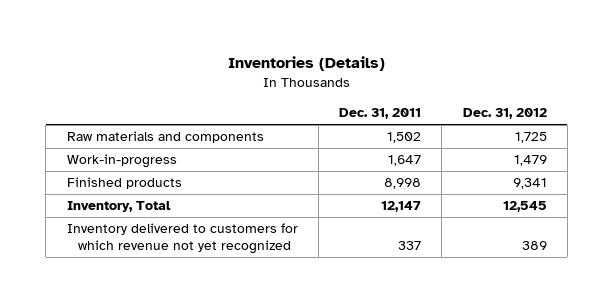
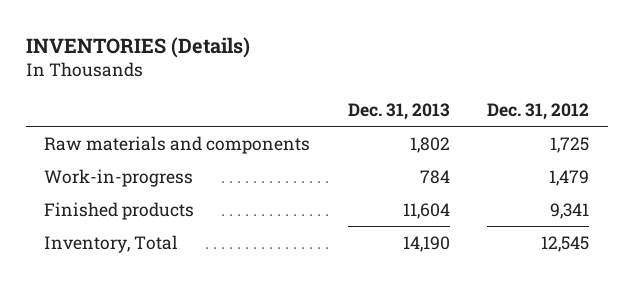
[227,55,385,71] Inventories (Details) -> [25,36,250,58] INVENTORIES (Details)
[339,108,422,120] Dec. 31, 2011 -> none
none -> [347,103,450,121] Dec. 31, 2013
[66,223,298,255] Inventory delivered to customers for which revenue not yet recognized -> none

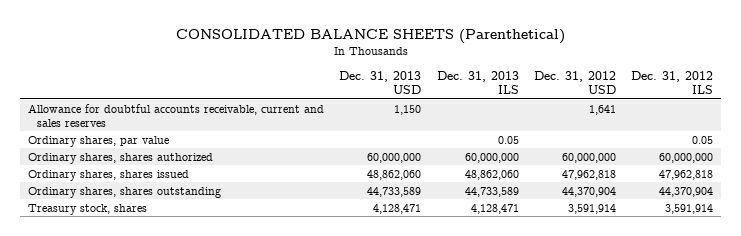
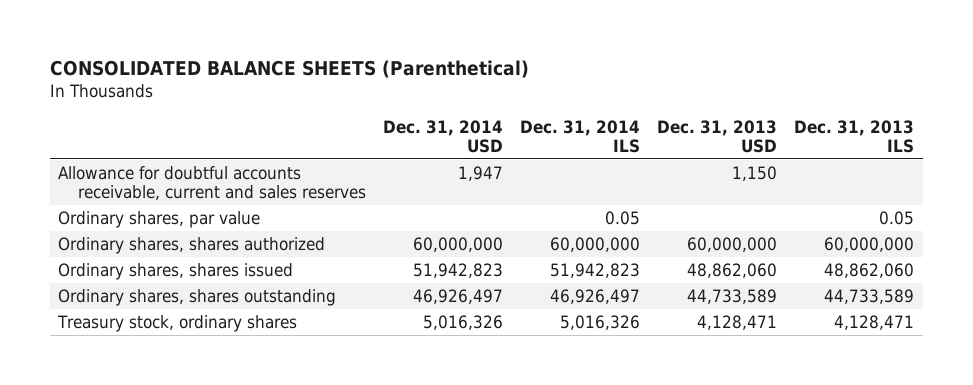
[534,71,617,95] Dec. 31, 2012 USD -> none
[631,71,714,95] Dec. 31, 2012 ILS -> none
none -> [383,119,504,153] Dec. 31, 2014 USD
none -> [520,119,641,153] Dec. 31, 2014 ILS
[27,203,147,215] Treasury stock, shares -> [57,315,298,333] Treasury stock, ordinary shares

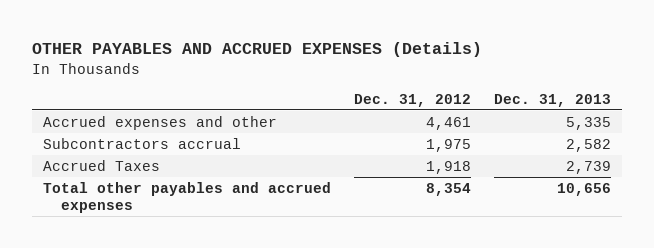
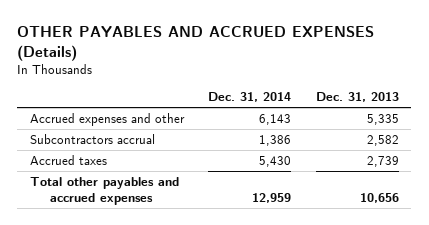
[354,93,472,107] Dec. 31, 2012 -> none
none -> [208,92,292,103] Dec. 31, 2014
[43,159,161,171] Accrued Taxes -> [29,154,107,165] Accrued taxes

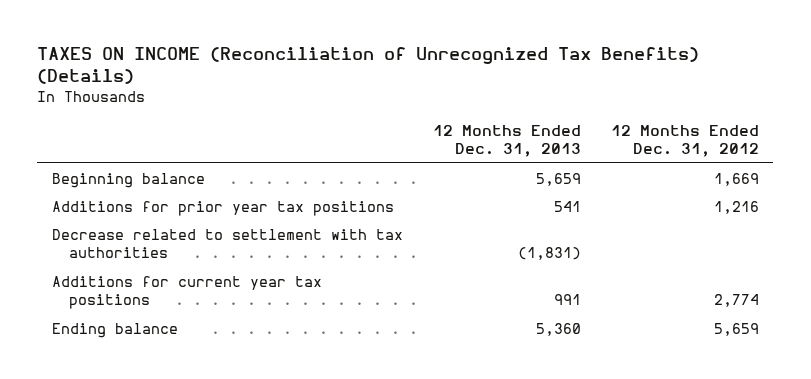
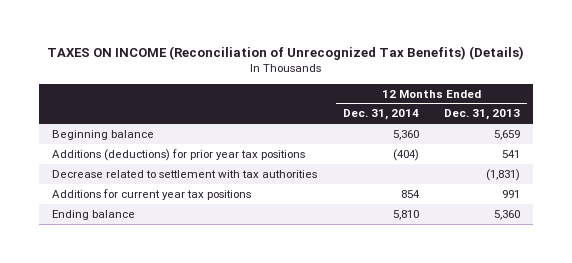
[610,124,759,158] 12 Months Ended Dec. 31, 2012 -> none
none -> [342,109,419,121] Dec. 31, 2014
[52,200,395,216] Additions for prior year tax positions -> [51,148,305,161] Additions (deductions) for prior year tax positions

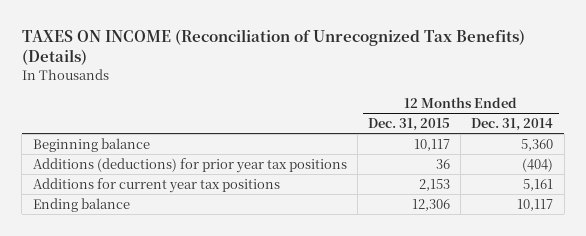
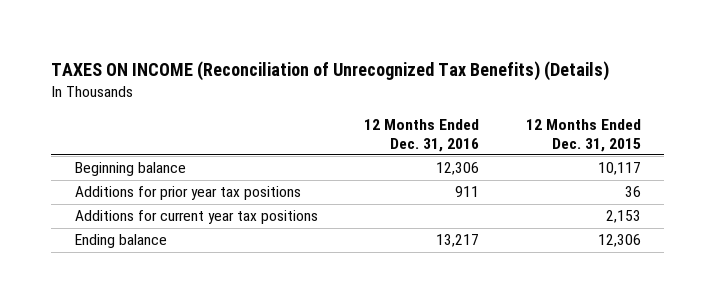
[471,117,554,131] Dec. 31, 2014 -> none
none -> [364,118,480,152] 12 Months Ended Dec. 31, 2016
[32,157,347,173] Additions (deductions) for prior year tax positions -> [74,186,301,201] Additions for prior year tax positions

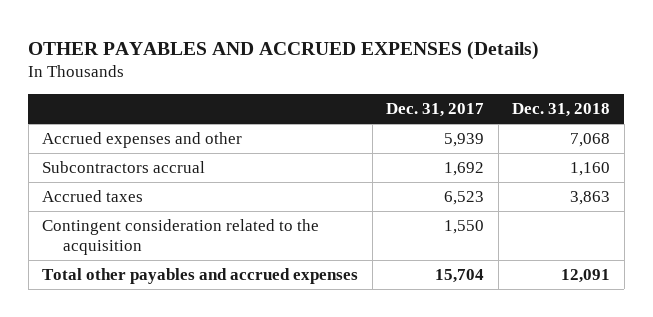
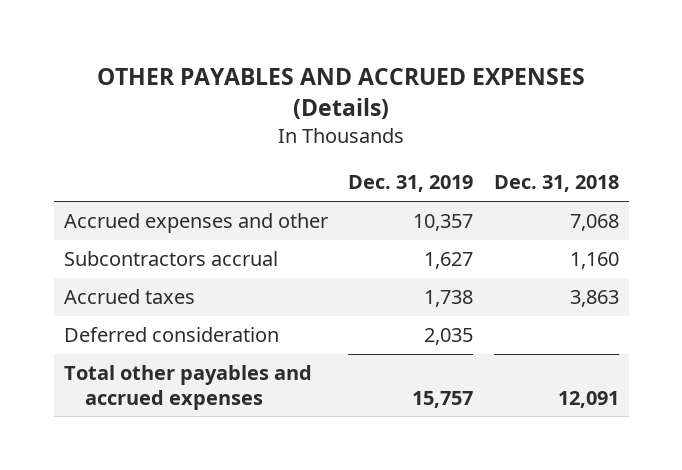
[386,103,485,118] Dec. 31, 2017 -> none
none -> [348,175,474,193] Dec. 31, 2019
[42,219,320,255] Contingent consideration related to the acquisition -> [63,327,279,343] Deferred consideration

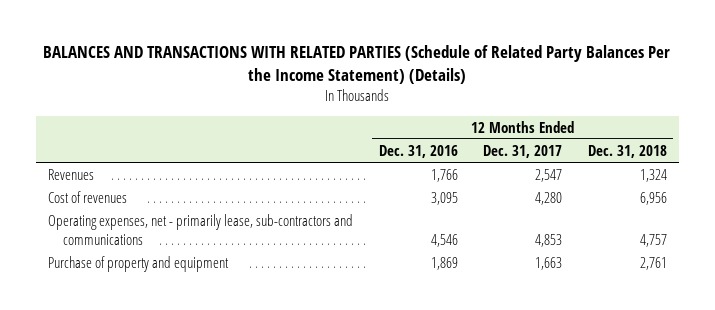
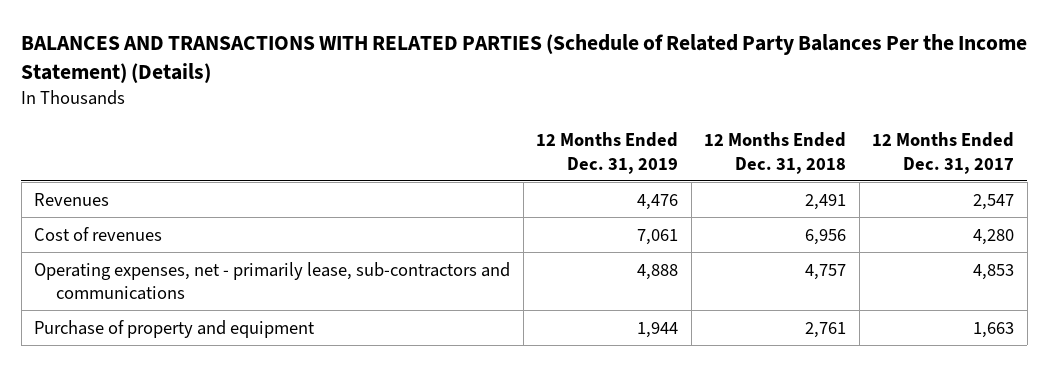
[378,144,458,158] Dec. 31, 2016 -> none
none -> [536,132,679,174] 12 Months Ended Dec. 31, 2019
[639,168,667,182] 1,324 -> [805,193,847,210] 2,491

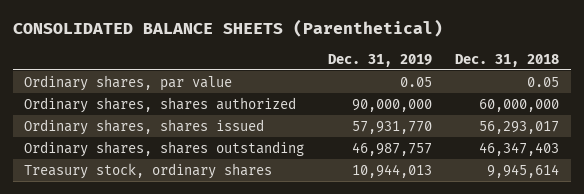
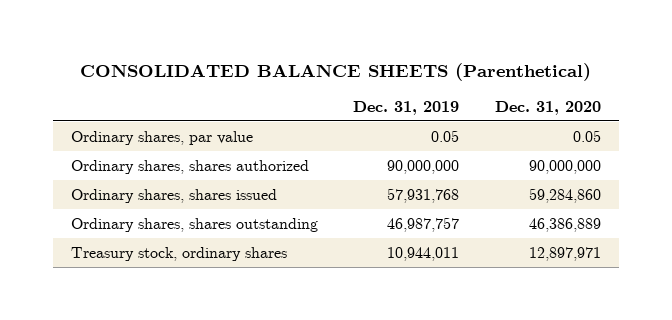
[455,53,560,67] Dec. 31, 2018 -> none
none -> [495,100,602,115] Dec. 31, 2020
[351,120,432,134] 57,931,770 -> [387,187,460,203] 57,931,768
[351,163,432,178] 10,944,013 -> [387,246,460,261] 10,944,011

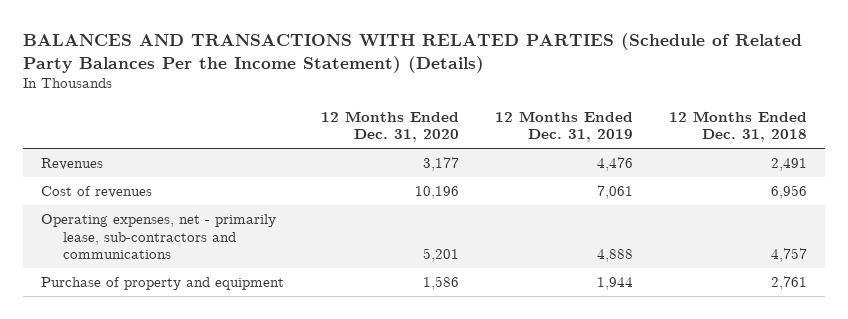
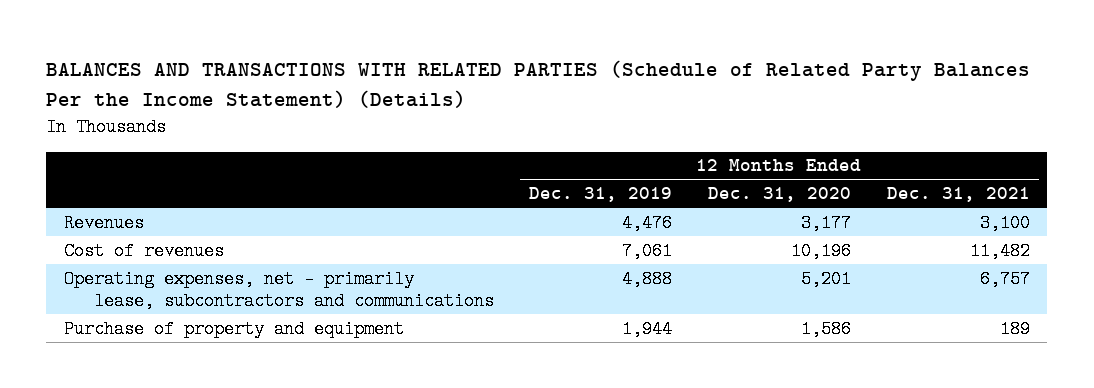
[668,110,807,143] 12 Months Ended Dec. 31, 2018 -> none
none -> [886,187,1030,203] Dec. 31, 2021
[41,214,277,260] Operating expenses, net - primarily lease, sub-contractors and communications -> [63,269,494,311] Operating expenses, net - primarily lease, subcontractors and communications

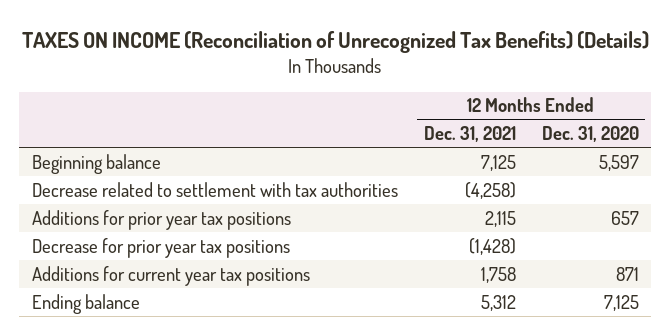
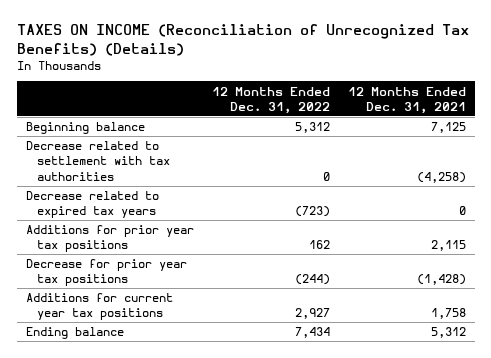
[541,126,639,143] Dec. 31, 2020 -> none
none -> [211,86,330,114] 12 Months Ended Dec. 31, 2022
none -> [25,191,159,219] Decrease related to expired tax years

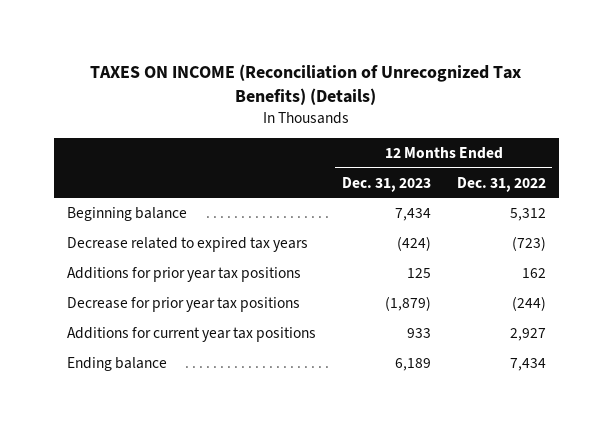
[347,86,466,114] 12 Months Ended Dec. 31, 2021 -> none
none -> [341,176,431,192] Dec. 31, 2023
[25,141,170,181] Decrease related to settlement with tax authorities -> none

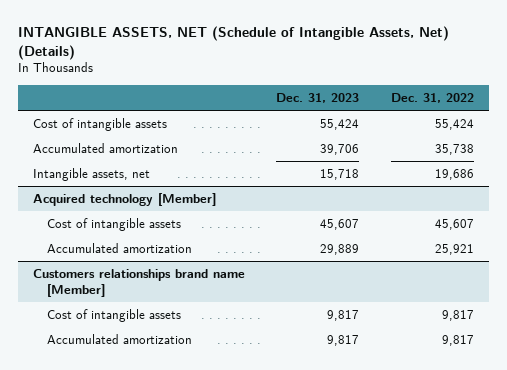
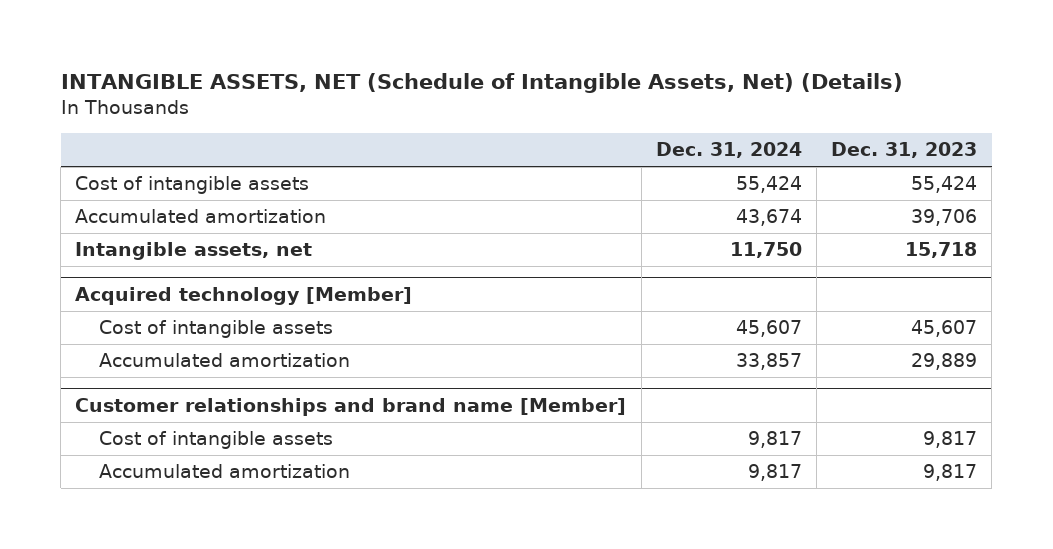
[390,92,474,103] Dec. 31, 2022 -> none
none -> [655,142,802,159] Dec. 31, 2024
[33,269,246,298] Customers relationships brand name [Member] -> [75,397,627,416] Customer relationships and brand name [Member]

